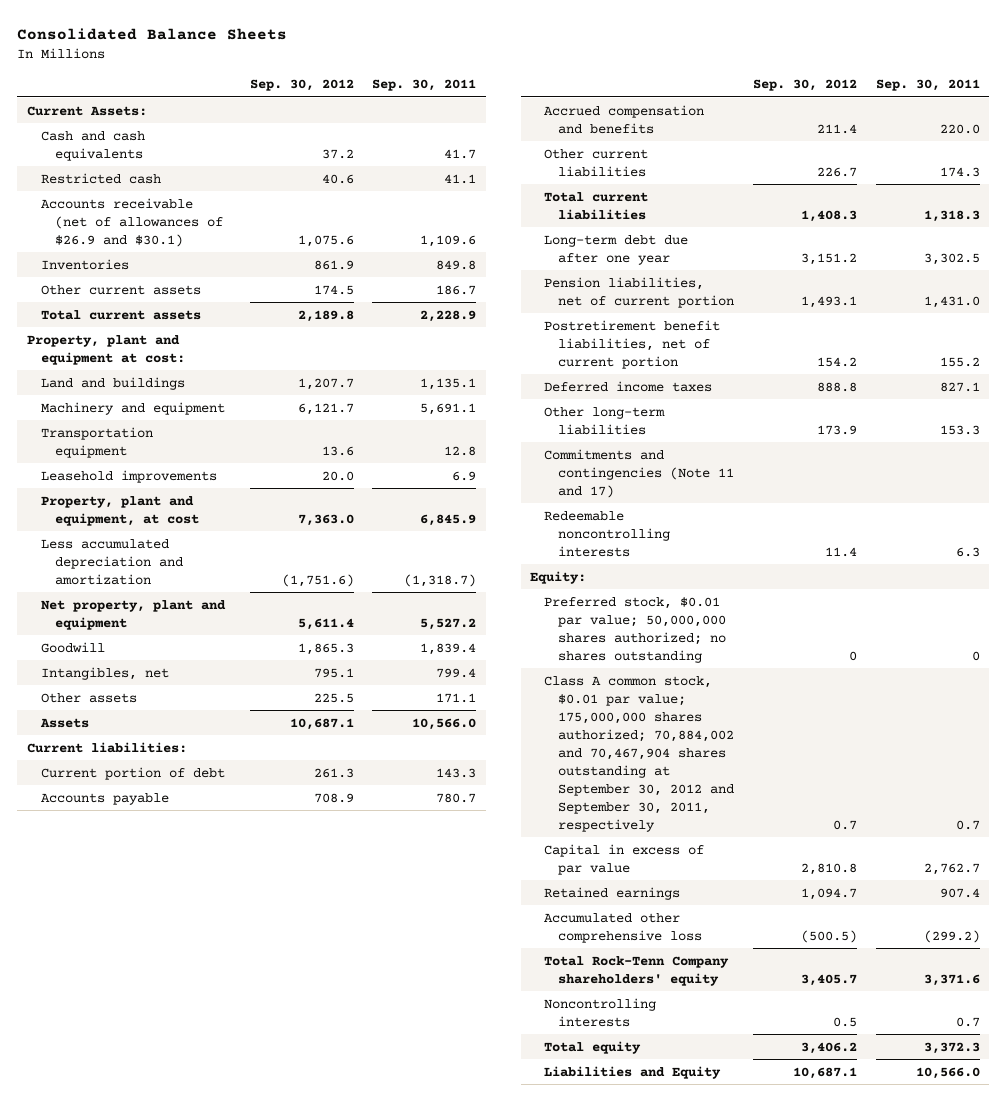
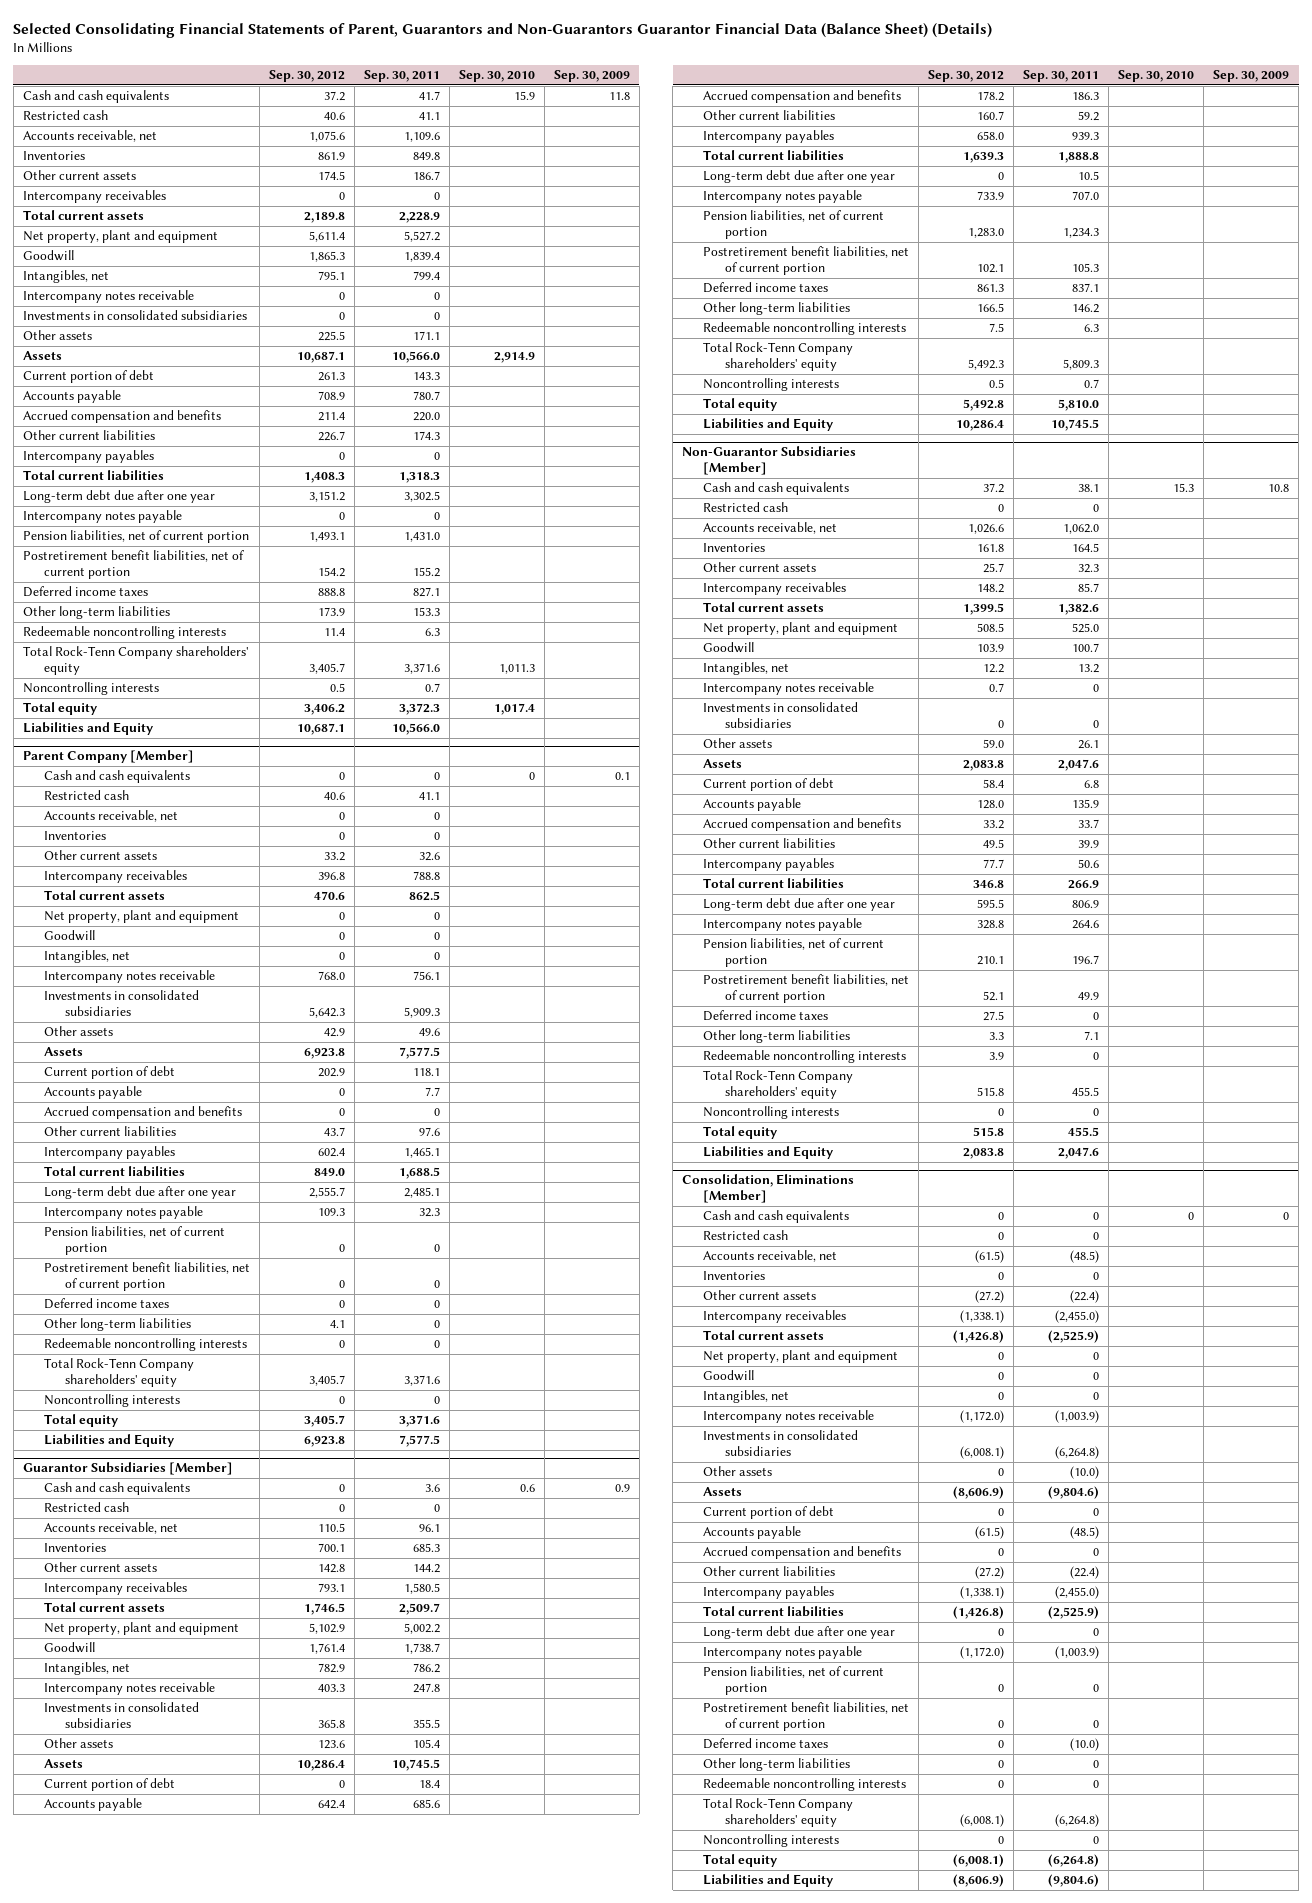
[17,27,288,40] Consolidated Balance Sheets -> [13,22,993,38] Selected Consolidating Financial Statements of Parent, Guarantors and Non-Guarantors Guarantor Financial Data (Balance Sheet) (Details)
none -> [458,70,535,83] Sep. 30, 2010
none -> [553,70,630,83] Sep. 30, 2009
[26,105,147,116] Current Assets: -> none
[40,197,223,247] Accounts receivable (net of allowances of $26.9 and $30.1) -> [22,130,157,143] Accounts receivable, net
none -> [22,190,166,204] Intercompany receivables
[26,334,185,365] Property, plant and equipment at cost: -> none
[40,376,185,390] Land and buildings -> none
[40,401,225,415] Machinery and equipment -> none
[40,426,153,458] Transportation equipment -> none
[40,469,217,483] Leasehold improvements -> none
[40,495,199,526] Property, plant and equipment, at cost -> none
[40,538,183,585] Less accumulated depreciation and amortization -> none
none -> [22,290,194,304] Intercompany notes receivable
none -> [22,310,247,321] Investments in consolidated subsidiaries
[26,741,187,753] Current liabilities: -> none
none -> [22,450,154,464] Intercompany payables
none -> [22,510,182,524] Intercompany notes payable
[544,448,735,498] Commitments and contingencies (Note 11 and 17) -> none
[530,570,587,584] Equity: -> none
[544,596,727,663] Preferred stock, $0.01 par value; 50,000,000 shares authorized; no shares outstanding -> none
[544,675,735,832] Class A common stock, $0.01 par value; 175,000,000 shares authorized; 70,884,002 and 70,467,904 shares outstanding at September 30, 2012 and September 30, 2011, respectively -> none
[544,843,705,875] Capital in excess of par value -> none
[544,886,681,900] Retained earnings -> none
[544,912,703,943] Accumulated other comprehensive loss -> none
none -> [22,750,194,764] Parent Company [Member]
none -> [43,770,190,784] Cash and cash equivalents
none -> [43,790,129,801] Restricted cash
none -> [43,810,178,823] Accounts receivable, net
none -> [43,831,106,841] Inventories
none -> [43,850,157,861] Other current assets
none -> [43,870,187,884] Intercompany receivables
none -> [43,890,165,901] Total current assets
none -> [43,910,239,924] Net property, plant and equipment
none -> [43,930,95,942] Goodwill
none -> [43,950,130,964] Intangibles, net
none -> [43,970,215,984] Intercompany notes receivable
none -> [43,990,199,1017] Investments in consolidated subsidiaries
none -> [43,1026,113,1037] Other assets
none -> [43,1047,83,1057] Assets
none -> [43,1066,175,1080] Current portion of debt
none -> [43,1086,142,1100] Accounts payable
none -> [43,1106,242,1120] Accrued compensation and benefits
none -> [43,1126,176,1137] Other current liabilities
none -> [43,1146,175,1160] Intercompany payables
none -> [43,1166,185,1178] Total current liabilities
none -> [43,1186,236,1200] Long-term debt due after one year
none -> [43,1206,203,1220] Intercompany notes payable
none -> [43,1226,225,1256] Pension liabilities, net of current portion
none -> [43,1262,250,1292] Postretirement benefit liabilities, net of current portion
none -> [43,1298,169,1310] Deferred income taxes
none -> [43,1318,191,1332] Other long-term liabilities
none -> [43,1338,247,1352] Redeemable noncontrolling interests
none -> [43,1358,194,1388] Total Rock-Tenn Company shareholders' equity
none -> [43,1394,180,1408] Noncontrolling interests
none -> [43,1414,118,1428] Total equity
none -> [43,1434,174,1448] Liabilities and Equity
none -> [22,1462,233,1476] Guarantor Subsidiaries [Member]
none -> [43,1482,190,1496] Cash and cash equivalents
none -> [43,1502,129,1513] Restricted cash
none -> [43,1522,178,1535] Accounts receivable, net
none -> [43,1543,106,1553] Inventories
none -> [43,1562,157,1573] Other current assets
none -> [43,1582,187,1596] Intercompany receivables
none -> [43,1602,165,1613] Total current assets
none -> [43,1622,239,1636] Net property, plant and equipment
none -> [43,1642,95,1654] Goodwill
none -> [43,1662,130,1676] Intangibles, net
none -> [43,1682,215,1696] Intercompany notes receivable
none -> [43,1702,199,1729] Investments in consolidated subsidiaries
none -> [43,1738,113,1749] Other assets
none -> [43,1759,83,1769] Assets
none -> [43,1778,175,1792] Current portion of debt
none -> [43,1798,142,1812] Accounts payable
none -> [703,90,902,104] Accrued compensation and benefits
none -> [703,110,836,121] Other current liabilities
none -> [703,130,835,144] Intercompany payables
none -> [703,150,845,162] Total current liabilities
none -> [703,170,896,184] Long-term debt due after one year
none -> [703,190,863,204] Intercompany notes payable
none -> [703,210,885,240] Pension liabilities, net of current portion
none -> [703,246,910,276] Postretirement benefit liabilities, net of current portion
none -> [703,282,829,294] Deferred income taxes
none -> [703,302,851,316] Other long-term liabilities
none -> [703,322,907,336] Redeemable noncontrolling interests
none -> [703,342,854,372] Total Rock-Tenn Company shareholders' equity
none -> [703,378,840,392] Noncontrolling interests
none -> [703,398,778,412] Total equity
none -> [703,418,834,432] Liabilities and Equity
none -> [682,446,857,476] Non-Guarantor Subsidiaries [Member]
none -> [703,482,850,496] Cash and cash equivalents
none -> [703,502,789,513] Restricted cash
none -> [703,522,838,535] Accounts receivable, net
none -> [703,543,766,553] Inventories
none -> [703,562,817,573] Other current assets
none -> [703,582,847,596] Intercompany receivables
none -> [703,602,825,613] Total current assets
none -> [703,622,899,636] Net property, plant and equipment
none -> [703,642,755,654] Goodwill
none -> [703,662,790,676] Intangibles, net
none -> [703,682,875,696] Intercompany notes receivable
none -> [703,702,859,729] Investments in consolidated subsidiaries
none -> [703,738,773,749] Other assets
none -> [703,759,743,769] Assets
none -> [703,778,835,792] Current portion of debt
none -> [703,798,802,812] Accounts payable
none -> [703,818,902,832] Accrued compensation and benefits
none -> [703,838,836,849] Other current liabilities
none -> [703,858,835,872] Intercompany payables
none -> [703,878,845,890] Total current liabilities
none -> [703,898,896,912] Long-term debt due after one year
none -> [703,918,863,932] Intercompany notes payable
none -> [703,938,885,968] Pension liabilities, net of current portion
none -> [703,974,910,1004] Postretirement benefit liabilities, net of current portion
none -> [703,1010,829,1022] Deferred income taxes
none -> [703,1030,851,1044] Other long-term liabilities
none -> [703,1050,907,1064] Redeemable noncontrolling interests
none -> [703,1070,854,1100] Total Rock-Tenn Company shareholders' equity
none -> [703,1106,840,1120] Noncontrolling interests
none -> [703,1126,778,1140] Total equity
none -> [703,1146,834,1160] Liabilities and Equity
none -> [682,1174,855,1204] Consolidation, Eliminations [Member]
none -> [703,1210,850,1224] Cash and cash equivalents
none -> [703,1230,789,1241] Restricted cash
none -> [703,1250,838,1263] Accounts receivable, net
none -> [703,1271,766,1281] Inventories
none -> [703,1290,817,1301] Other current assets
none -> [703,1310,847,1324] Intercompany receivables
none -> [703,1330,825,1341] Total current assets
none -> [703,1350,899,1364] Net property, plant and equipment
none -> [703,1370,755,1382] Goodwill
none -> [703,1390,790,1404] Intangibles, net
none -> [703,1410,875,1424] Intercompany notes receivable
none -> [703,1430,859,1457] Investments in consolidated subsidiaries
none -> [703,1466,773,1477] Other assets
none -> [703,1487,743,1497] Assets
none -> [703,1506,835,1520] Current portion of debt
none -> [703,1526,802,1540] Accounts payable
none -> [703,1546,902,1560] Accrued compensation and benefits
none -> [703,1566,836,1577] Other current liabilities
none -> [703,1586,835,1600] Intercompany payables
none -> [703,1606,845,1618] Total current liabilities
none -> [703,1626,896,1640] Long-term debt due after one year
none -> [703,1646,863,1660] Intercompany notes payable
none -> [703,1666,885,1696] Pension liabilities, net of current portion
none -> [703,1702,910,1732] Postretirement benefit liabilities, net of current portion
none -> [703,1738,829,1750] Deferred income taxes
none -> [703,1758,851,1772] Other long-term liabilities
none -> [703,1778,907,1792] Redeemable noncontrolling interests
none -> [703,1798,854,1828] Total Rock-Tenn Company shareholders' equity
none -> [703,1834,840,1848] Noncontrolling interests
none -> [703,1854,778,1868] Total equity
none -> [703,1874,834,1888] Liabilities and Equity

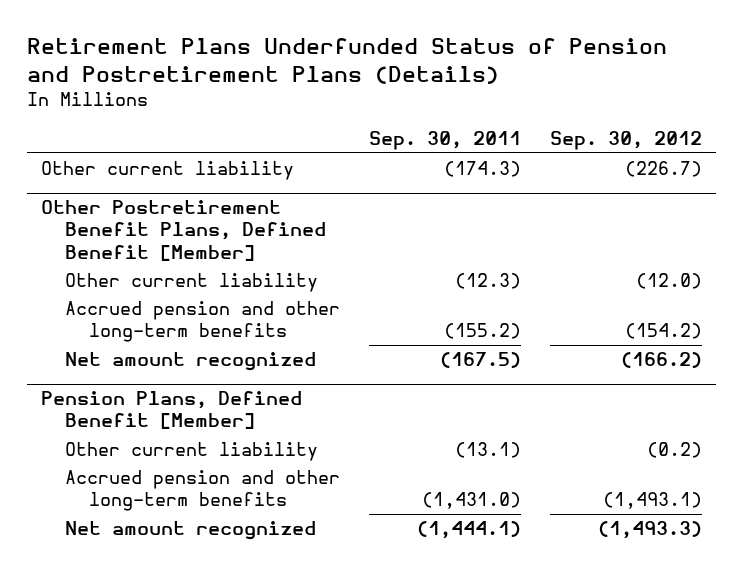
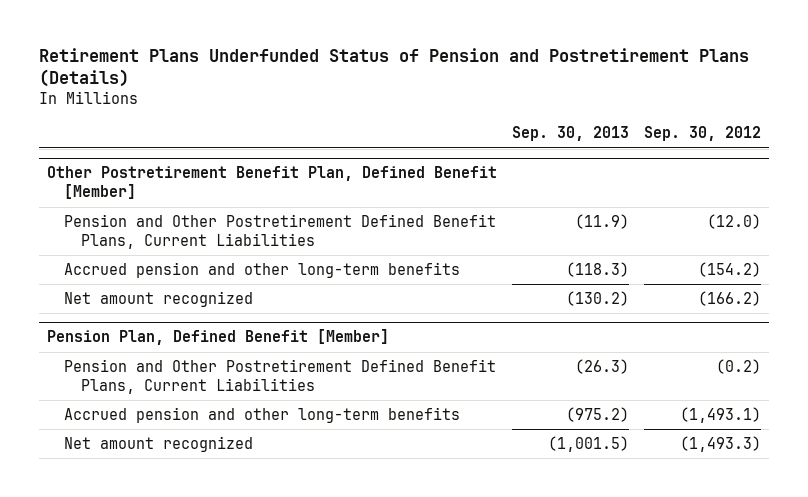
[368,131,521,151] Sep. 30, 2011 -> none
none -> [512,126,630,142] Sep. 30, 2013
[41,160,295,180] Other current liability -> none
[64,272,318,292] Other current liability -> none
[41,200,326,261] Other Postretirement Benefit Plans, Defined Benefit [Member] -> [46,166,497,200] Other Postretirement Benefit Plan, Defined Benefit [Member]
none -> [63,213,496,249] Pension and Other Postretirement Defined Benefit Plans, Current Liabilities
[64,441,318,461] Other current liability -> none
[41,391,303,430] Pension Plans, Defined Benefit [Member] -> [46,329,389,346] Pension Plan, Defined Benefit [Member]
none -> [63,358,496,394] Pension and Other Postretirement Defined Benefit Plans, Current Liabilities

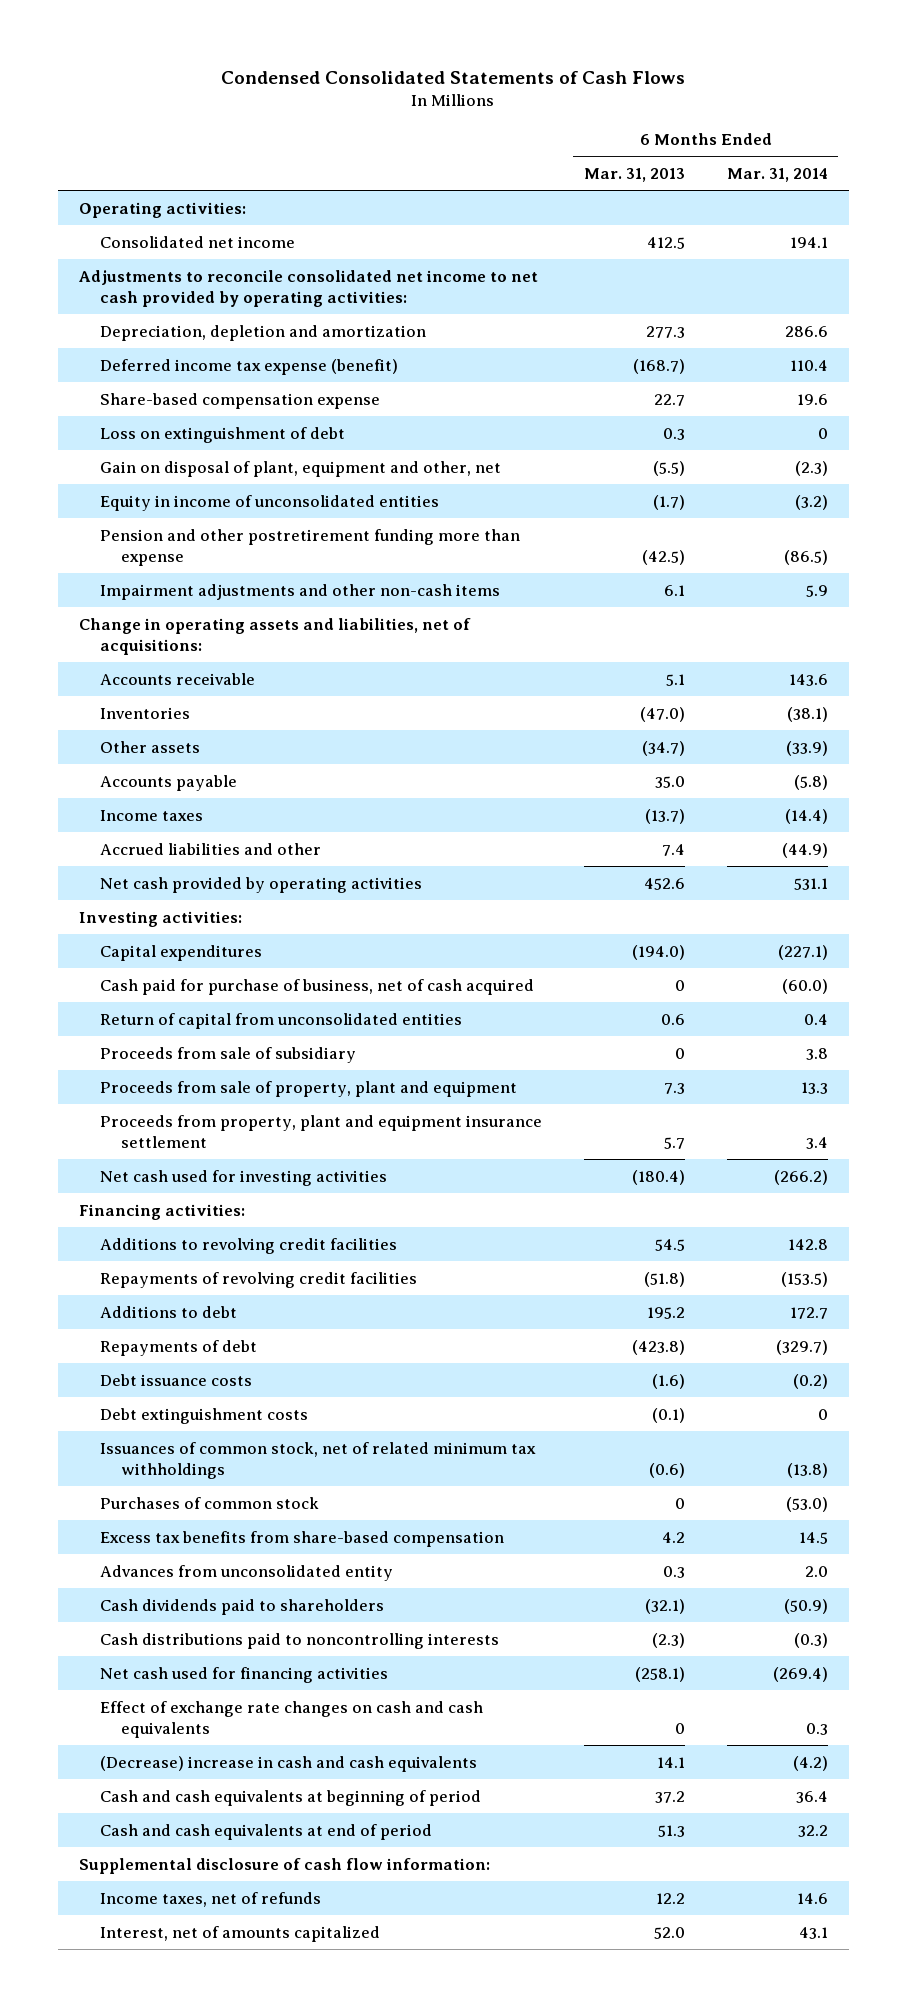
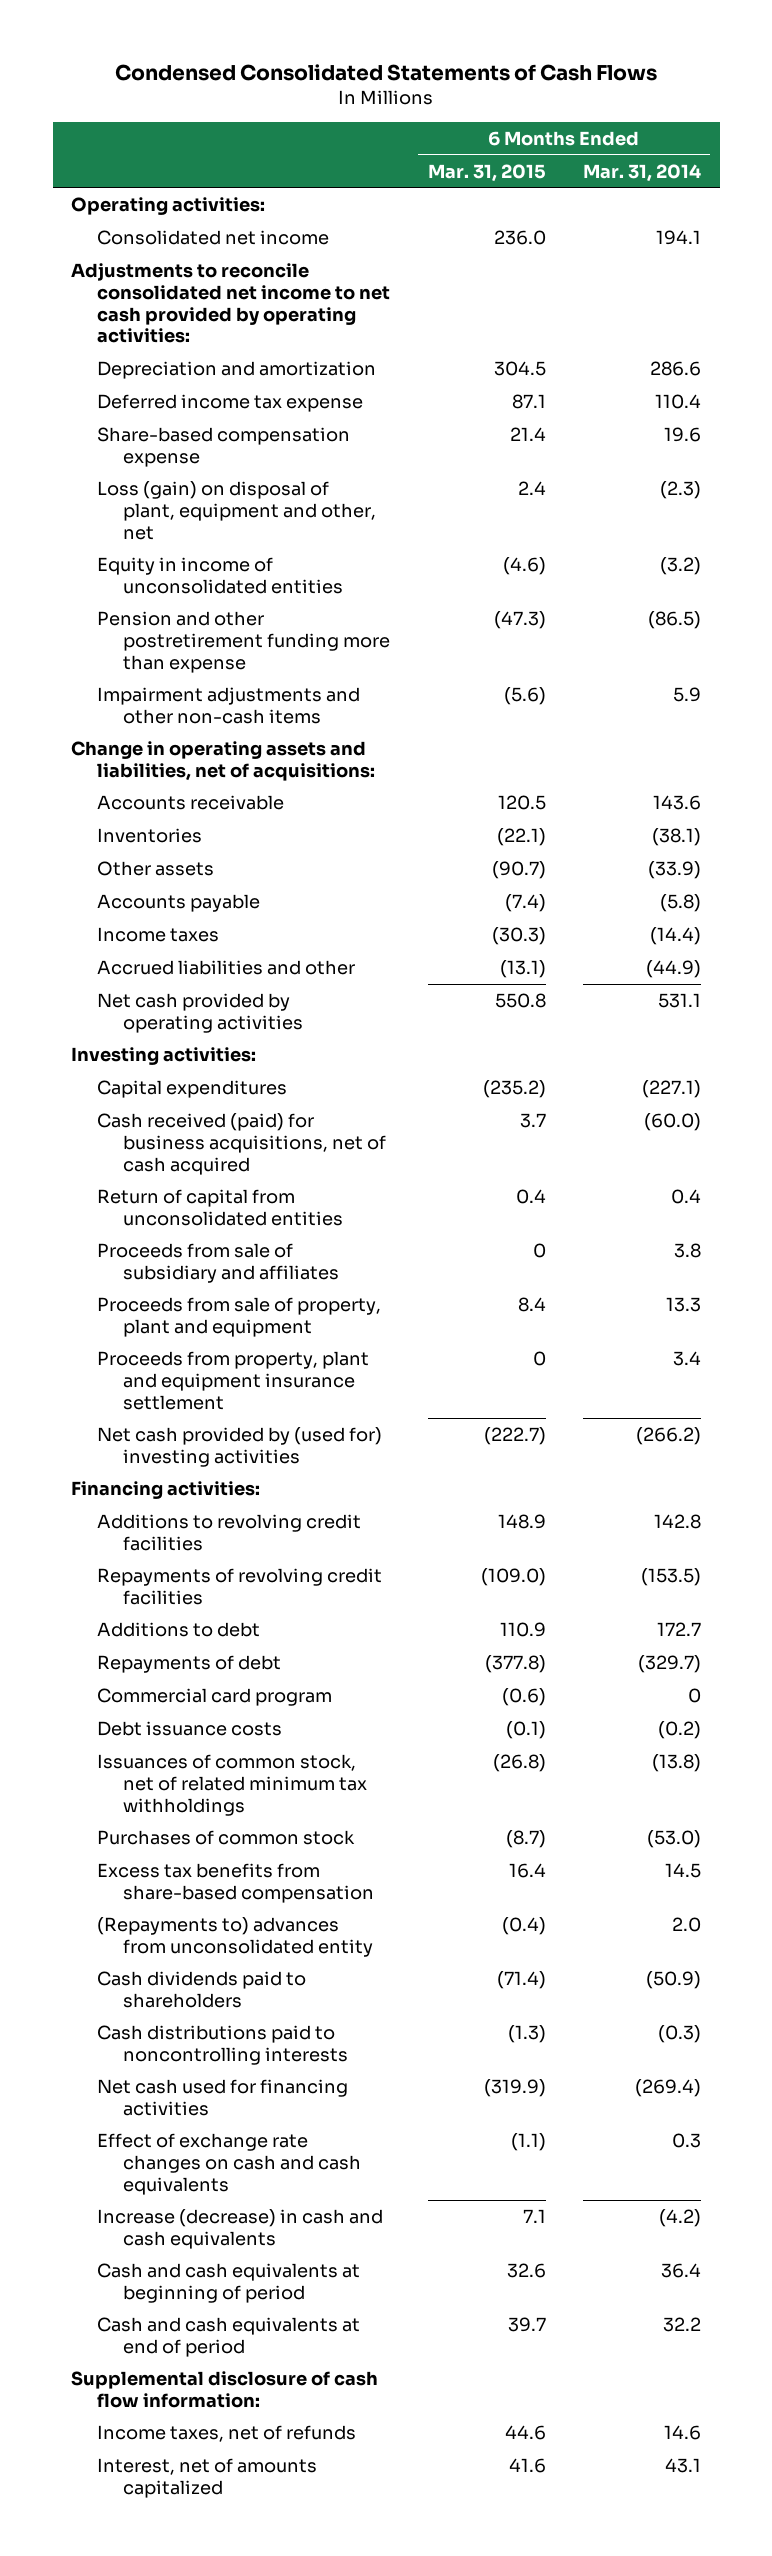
[583,168,685,183] Mar. 31, 2013 -> none
none -> [427,163,546,182] Mar. 31, 2015
[99,324,426,341] Depreciation, depletion and amortization -> [97,360,377,379] Depreciation and amortization
[99,358,398,375] Deferred income tax expense (benefit) -> [97,393,364,412] Deferred income tax expense
[99,426,345,443] Loss on extinguishment of debt -> none
[99,460,501,477] Gain on disposal of plant, equipment and other, net -> [97,480,377,540] Loss (gain) on disposal of plant, equipment and other, net
[99,978,534,995] Cash paid for purchase of business, net of cash acquired -> [97,1112,387,1175] Cash received (paid) for business acquisitions, net of cash acquired
[99,1046,356,1063] Proceeds from sale of subsidiary -> [97,1242,340,1283] Proceeds from sale of subsidiary and affiliates
[99,1169,387,1186] Net cash used for investing activities -> [97,1426,383,1467] Net cash provided by (used for) investing activities
none -> [97,1687,333,1706] Commercial card program
[99,1407,308,1424] Debt extinguishment costs -> none
[99,1564,393,1581] Advances from unconsolidated entity -> [97,1916,374,1957] (Repayments to) advances from unconsolidated entity
[99,1755,477,1772] (Decrease) increase in cash and cash equivalents -> [97,2208,384,2249] Increase (decrease) in cash and cash equivalents

